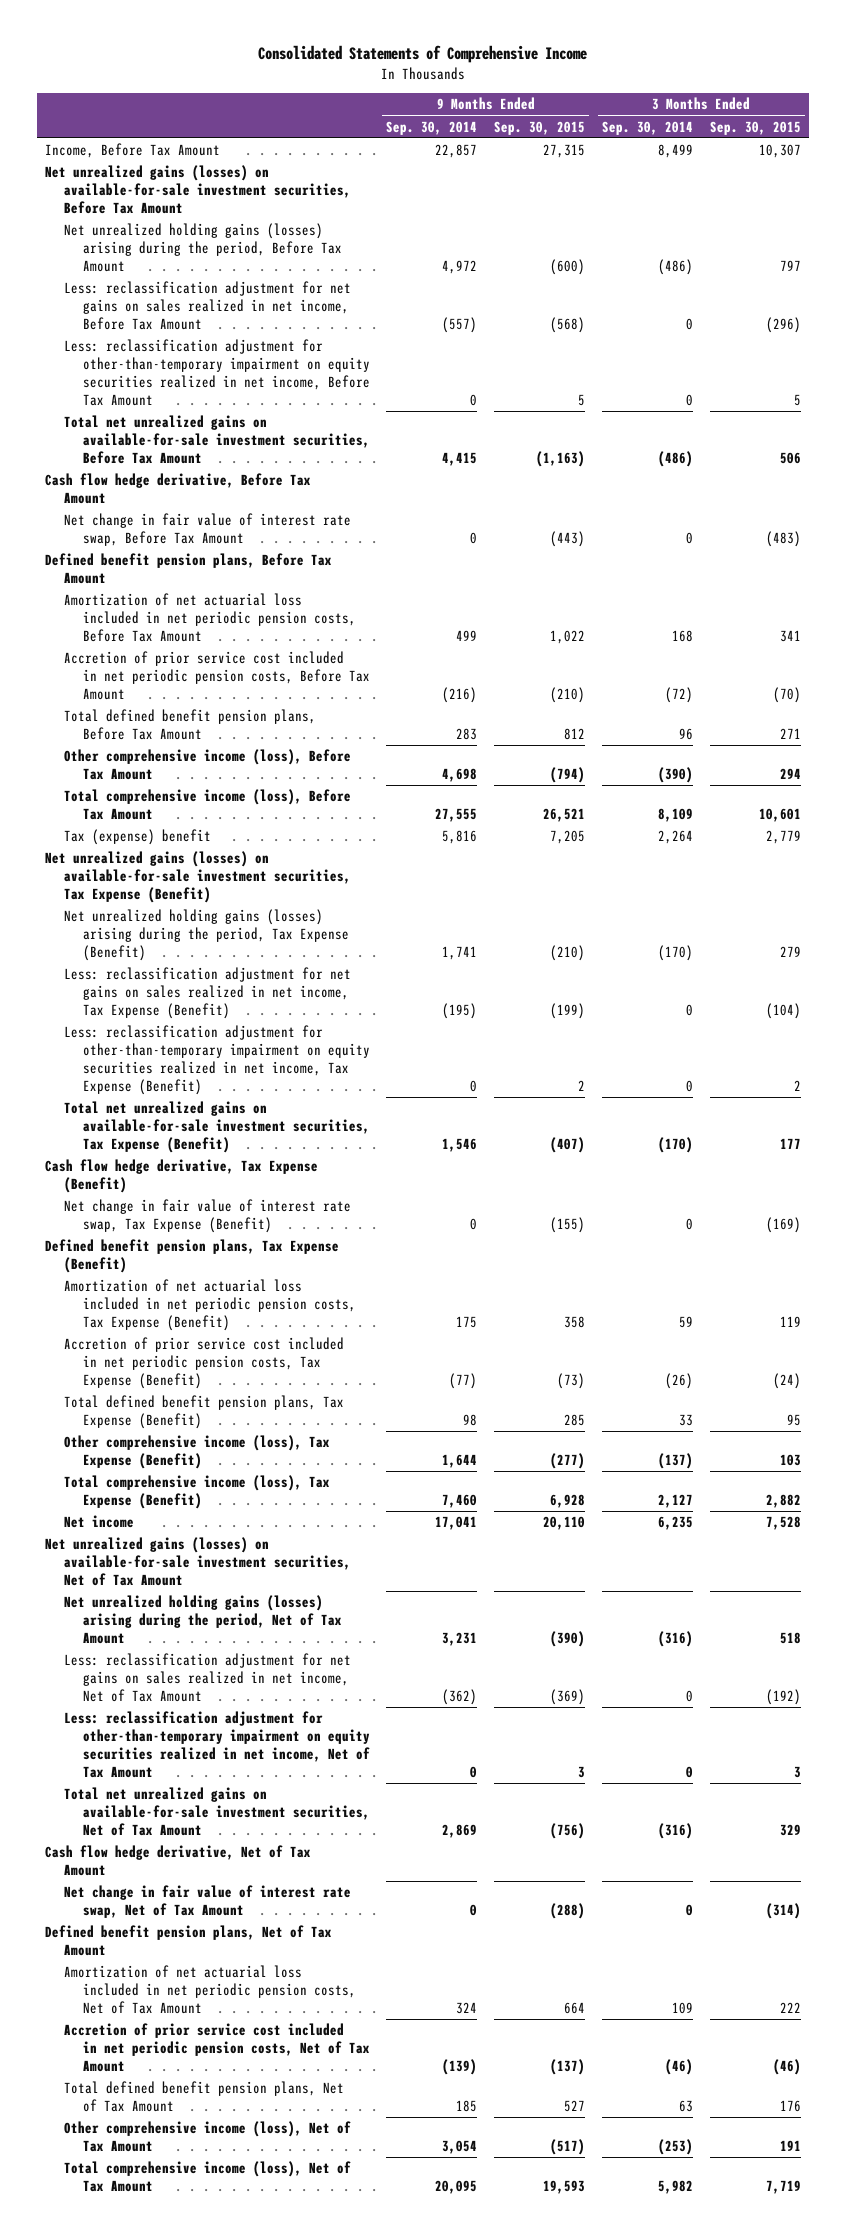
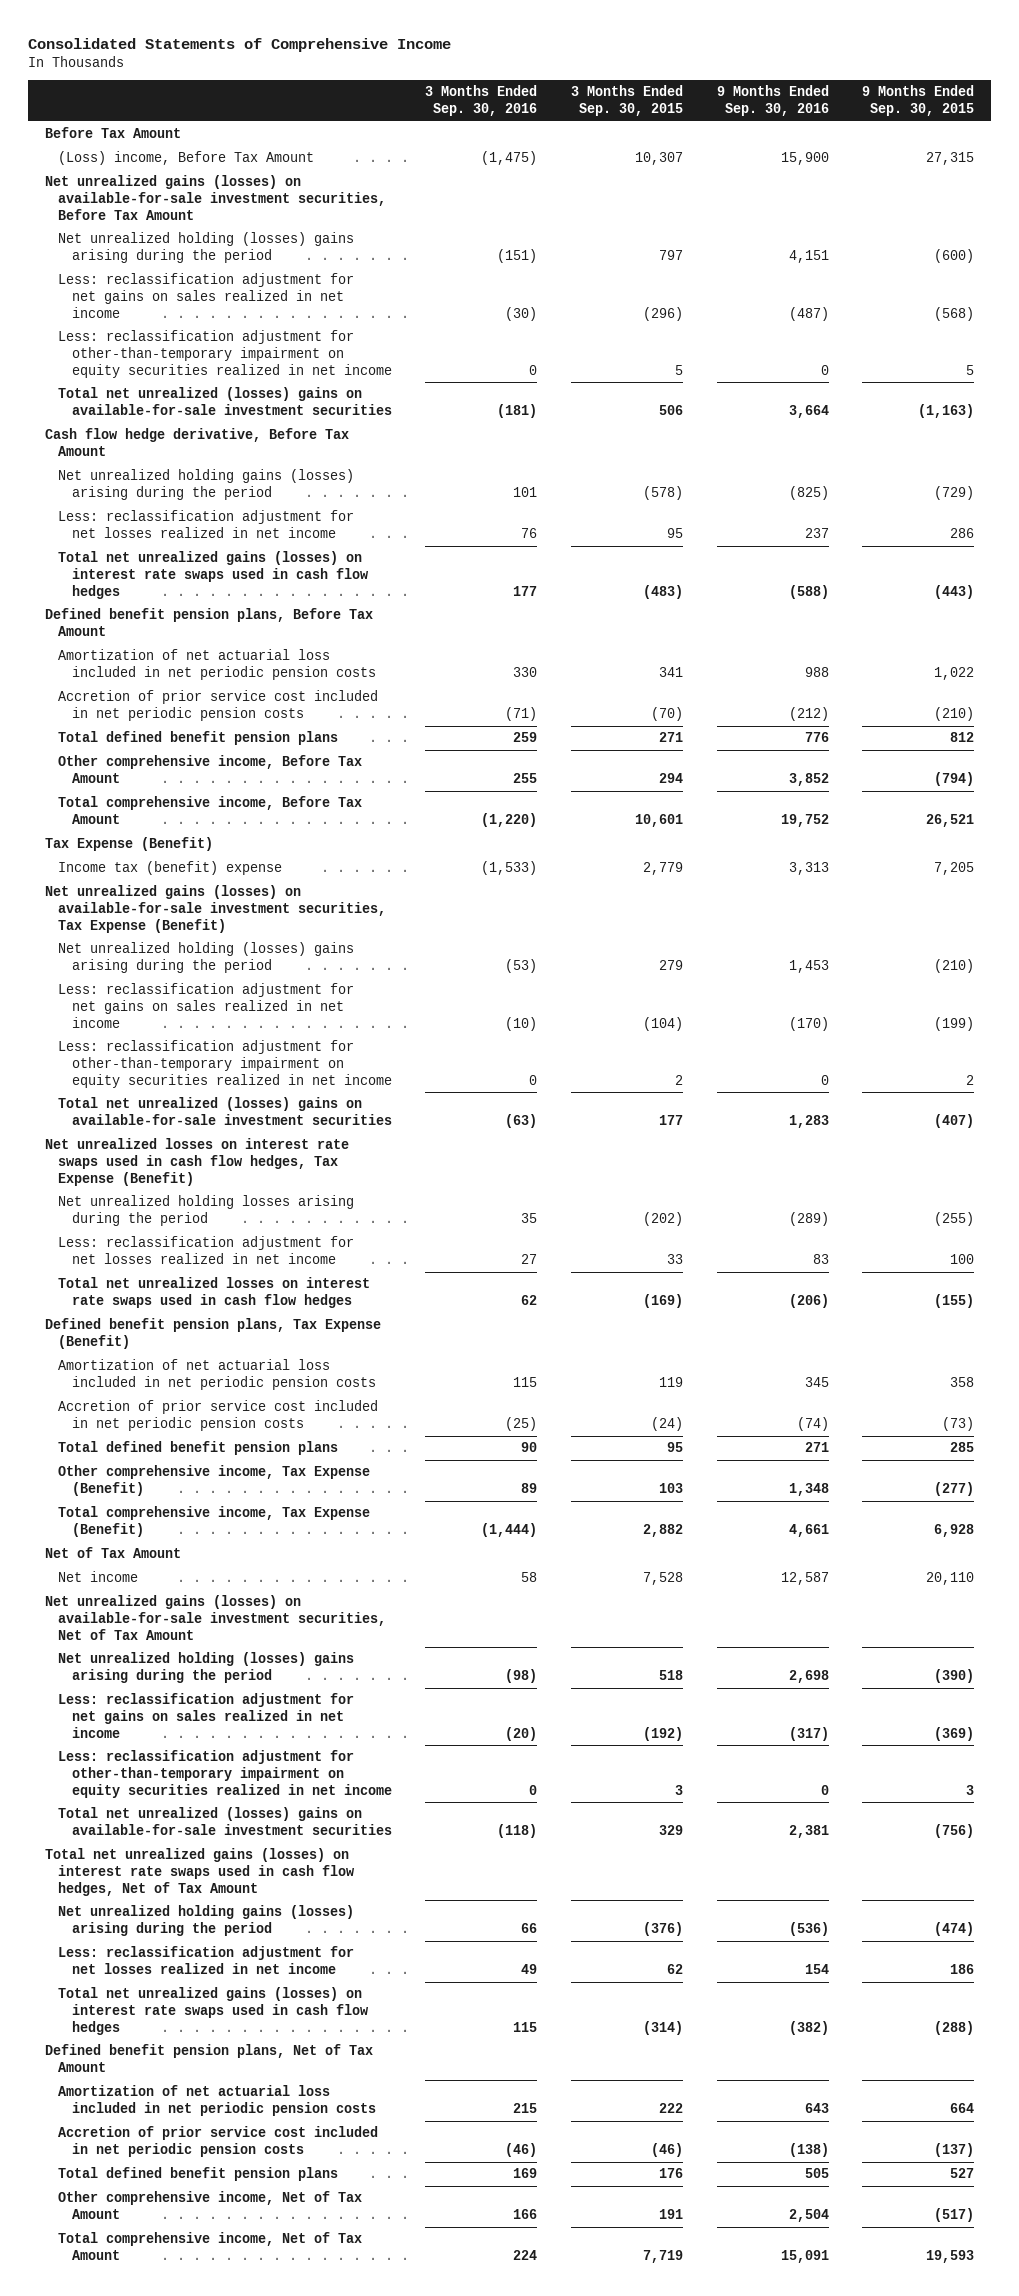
[386,120,478,135] Sep. 30, 2014 -> none
[601,120,693,135] Sep. 30, 2014 -> none
none -> [425,85,538,116] 3 Months Ended Sep. 30, 2016
none -> [716,85,829,116] 9 Months Ended Sep. 30, 2016
none -> [44,127,181,139] Before Tax Amount
[44,143,220,159] Income, Before Tax Amount -> [58,151,315,166] (Loss) income, Before Tax Amount
[63,223,342,273] Net unrealized holding gains (losses) arising during the period, Before Tax Amount -> [58,232,355,263] Net unrealized holding (losses) gains arising during the period
[63,281,351,331] Less: reclassification adjustment for net gains on sales realized in net income, Before Tax Amount -> [58,273,355,318] Less: reclassification adjustment for net gains on sales realized in net income
[63,339,370,407] Less: reclassification adjustment for other-than-temporary impairment on equity securities realized in net income, Before Tax Amount -> [58,330,392,378] Less: reclassification adjustment for other-than-temporary impairment on equity securities realized in net income
[63,415,370,465] Total net unrealized gains on available-for-sale investment securities, Before Tax Amount -> [58,387,392,415] Total net unrealized (losses) gains on available-for-sale investment securities
none -> [58,469,355,500] Net unrealized holding gains (losses) arising during the period
none -> [58,510,355,538] Less: reclassification adjustment for net losses realized in net income
[63,513,351,547] Net change in fair value of interest rate swap, Before Tax Amount -> [58,551,369,599] Total net unrealized gains (losses) on interest rate swaps used in cash flow hedges
[63,593,356,643] Amortization of net actuarial loss included in net periodic pension costs, Before Tax Amount -> [58,649,376,680] Amortization of net actuarial loss included in net periodic pension costs
[63,651,370,701] Accretion of prior service cost included in net periodic pension costs, Before Tax Amount -> [58,690,379,721] Accretion of prior service cost included in net periodic pension costs
[63,709,316,741] Total defined benefit pension plans, Before Tax Amount -> [58,731,339,746] Total defined benefit pension plans
[63,749,351,781] Other comprehensive income (loss), Before Tax Amount -> [58,755,363,783] Other comprehensive income, Before Tax Amount
[63,789,351,821] Total comprehensive income (loss), Before Tax Amount -> [58,796,363,824] Total comprehensive income, Before Tax Amount
none -> [44,837,213,852] Tax Expense (Benefit)
[63,829,211,846] Tax (expense) benefit -> [58,861,283,876] Income tax (benefit) expense
[63,909,349,962] Net unrealized holding gains (losses) arising during the period, Tax Expense (Benefit) -> [58,942,355,973] Net unrealized holding (losses) gains arising during the period
[63,967,351,1020] Less: reclassification adjustment for net gains on sales realized in net income, Tax Expense (Benefit) -> [58,983,355,1028] Less: reclassification adjustment for net gains on sales realized in net income
[63,1025,370,1096] Less: reclassification adjustment for other-than-temporary impairment on equity securities realized in net income, Tax Expense (Benefit) -> [58,1040,392,1088] Less: reclassification adjustment for other-than-temporary impairment on equity securities realized in net income
[63,1101,370,1154] Total net unrealized gains on available-for-sale investment securities, Tax Expense (Benefit) -> [58,1097,392,1125] Total net unrealized (losses) gains on available-for-sale investment securities
[44,1159,318,1194] Cash flow hedge derivative, Tax Expense (Benefit) -> [44,1138,349,1186] Net unrealized losses on interest rate swaps used in cash flow hedges, Tax Expense (Benefit)
none -> [58,1195,355,1226] Net unrealized holding losses arising during the period
none -> [58,1236,355,1264] Less: reclassification adjustment for net losses realized in net income
[63,1199,351,1234] Net change in fair value of interest rate swap, Tax Expense (Benefit) -> [58,1277,371,1308] Total net unrealized losses on interest rate swaps used in cash flow hedges
[63,1279,356,1332] Amortization of net actuarial loss included in net periodic pension costs, Tax Expense (Benefit) -> [58,1359,376,1390] Amortization of net actuarial loss included in net periodic pension costs
[63,1337,344,1390] Accretion of prior service cost included in net periodic pension costs, Tax Expense (Benefit) -> [58,1400,379,1431] Accretion of prior service cost included in net periodic pension costs
[63,1395,344,1430] Total defined benefit pension plans, Tax Expense (Benefit) -> [58,1441,339,1456] Total defined benefit pension plans
[63,1435,330,1470] Other comprehensive income (loss), Tax Expense (Benefit) -> [58,1465,371,1496] Other comprehensive income, Tax Expense (Benefit)
[63,1475,330,1510] Total comprehensive income (loss), Tax Expense (Benefit) -> [58,1506,371,1537] Total comprehensive income, Tax Expense (Benefit)
none -> [44,1547,181,1559] Net of Tax Amount
[63,1595,342,1645] Net unrealized holding gains (losses) arising during the period, Net of Tax Amount -> [58,1652,355,1683] Net unrealized holding (losses) gains arising during the period
[63,1653,351,1703] Less: reclassification adjustment for net gains on sales realized in net income, Net of Tax Amount -> [58,1693,355,1738] Less: reclassification adjustment for net gains on sales realized in net income
[63,1711,370,1779] Less: reclassification adjustment for other-than-temporary impairment on equity securities realized in net income, Net of Tax Amount -> [58,1750,392,1798] Less: reclassification adjustment for other-than-temporary impairment on equity securities realized in net income
[63,1787,370,1837] Total net unrealized gains on available-for-sale investment securities, Net of Tax Amount -> [58,1807,392,1835] Total net unrealized (losses) gains on available-for-sale investment securities
[44,1845,311,1877] Cash flow hedge derivative, Net of Tax Amount -> [44,1848,356,1896] Total net unrealized gains (losses) on interest rate swaps used in cash flow hedges, Net of Tax Amount
none -> [58,1905,355,1936] Net unrealized holding gains (losses) arising during the period
none -> [58,1946,355,1974] Less: reclassification adjustment for net losses realized in net income
[63,1885,351,1919] Net change in fair value of interest rate swap, Net of Tax Amount -> [58,1987,369,2035] Total net unrealized gains (losses) on interest rate swaps used in cash flow hedges
[63,1965,356,2015] Amortization of net actuarial loss included in net periodic pension costs, Net of Tax Amount -> [58,2085,376,2116] Amortization of net actuarial loss included in net periodic pension costs
[63,2023,370,2073] Accretion of prior service cost included in net periodic pension costs, Net of Tax Amount -> [58,2126,379,2157] Accretion of prior service cost included in net periodic pension costs
[63,2081,344,2113] Total defined benefit pension plans, Net of Tax Amount -> [58,2167,339,2182] Total defined benefit pension plans
[63,2121,351,2153] Other comprehensive income (loss), Net of Tax Amount -> [58,2191,363,2219] Other comprehensive income, Net of Tax Amount
[63,2161,351,2193] Total comprehensive income (loss), Net of Tax Amount -> [58,2232,363,2260] Total comprehensive income, Net of Tax Amount

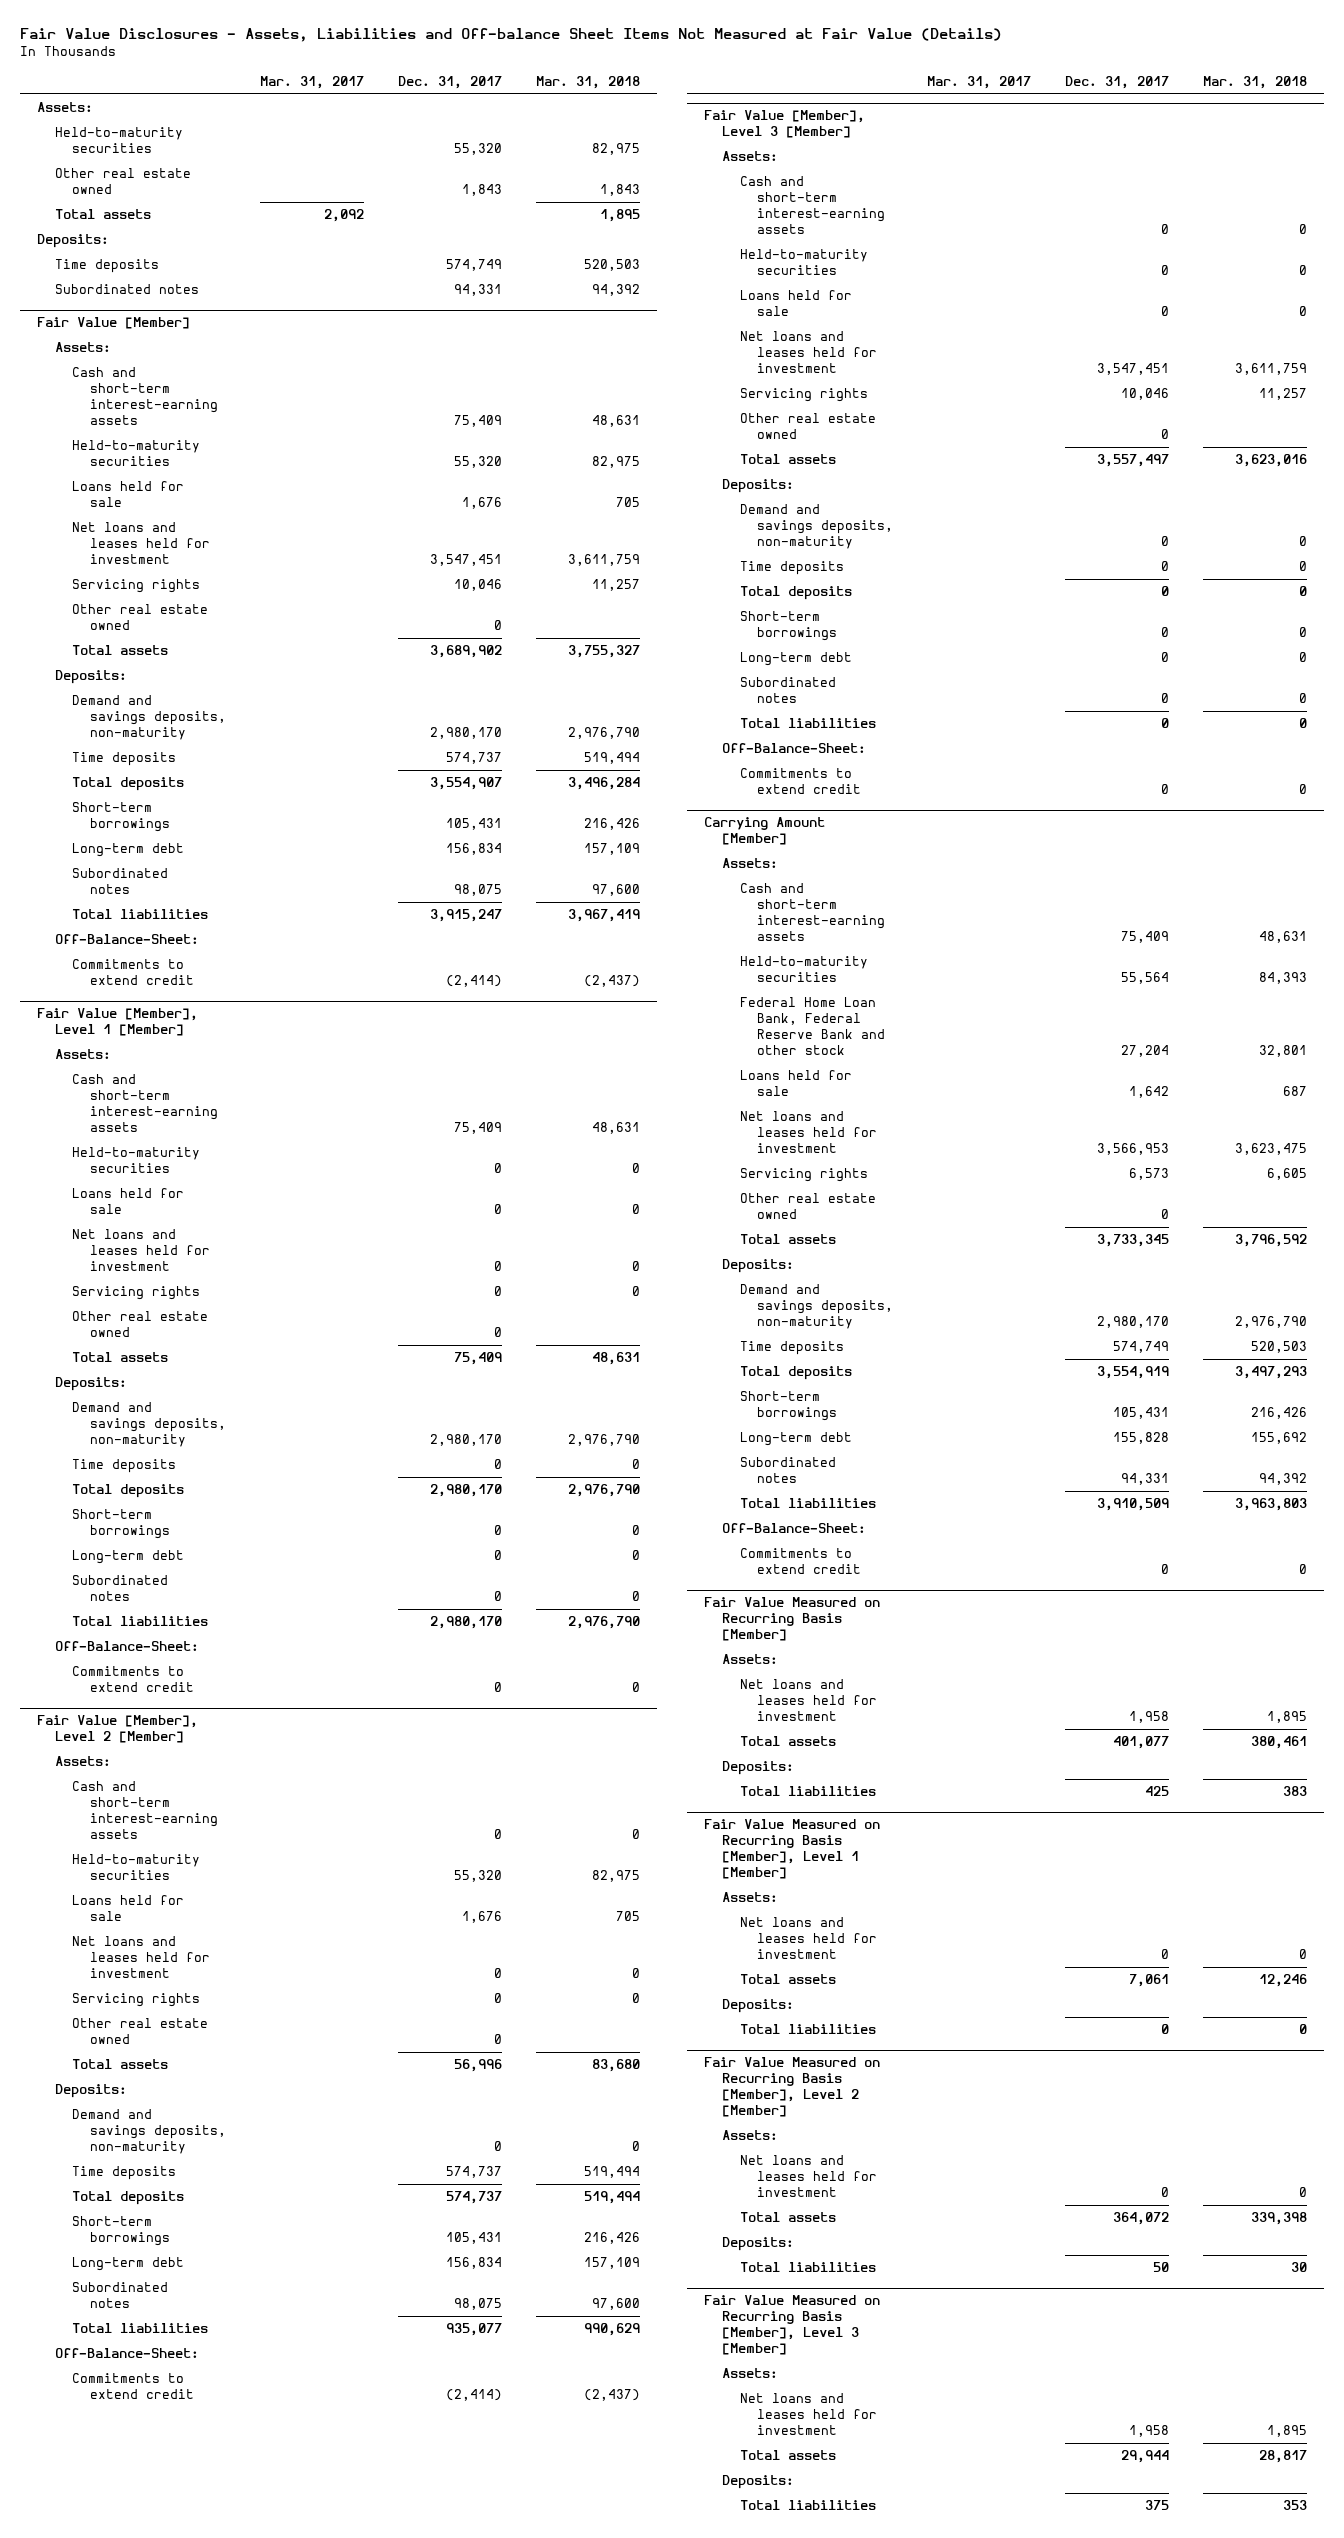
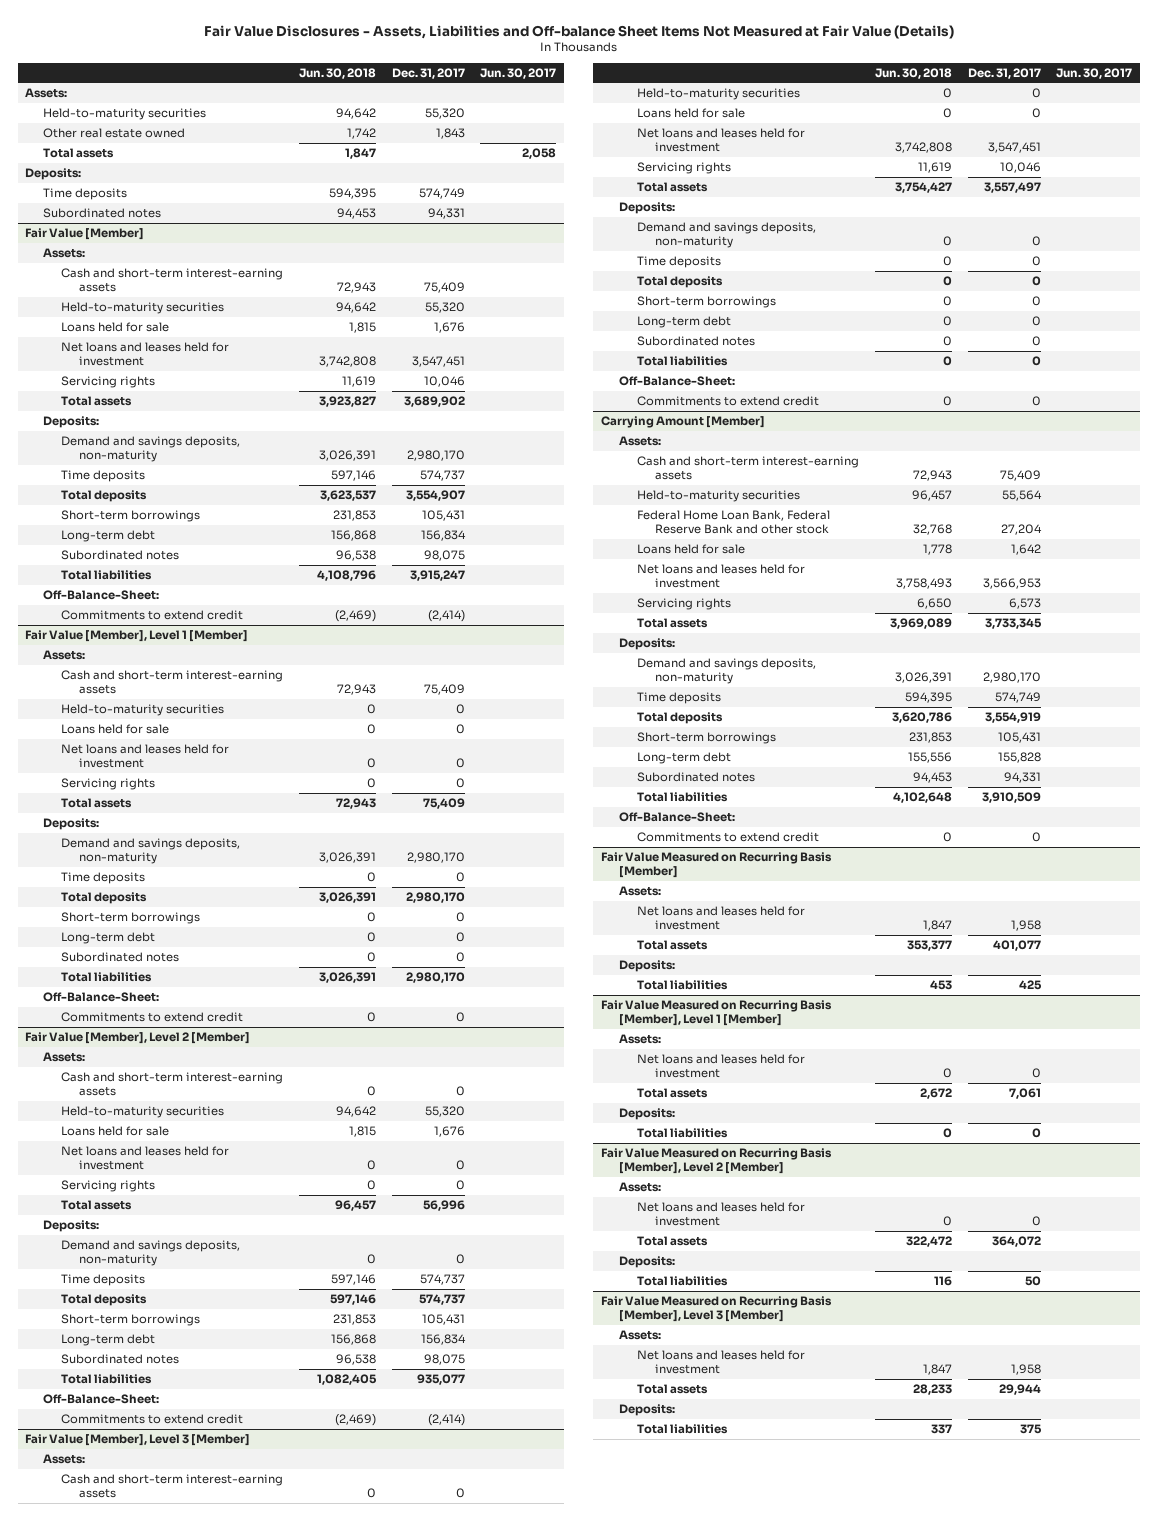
[259,75,364,89] Mar. 31, 2017 -> none
[535,75,640,89] Mar. 31, 2018 -> none
none -> [299,67,377,79] Jun. 30, 2018
none -> [480,67,557,79] Jun. 30, 2017
[72,604,209,631] Other real estate owned -> none
[72,1311,209,1338] Other real estate owned -> none
[72,2018,209,2045] Other real estate owned -> none
[739,413,876,440] Other real estate owned -> none
[739,1193,876,1220] Other real estate owned -> none

